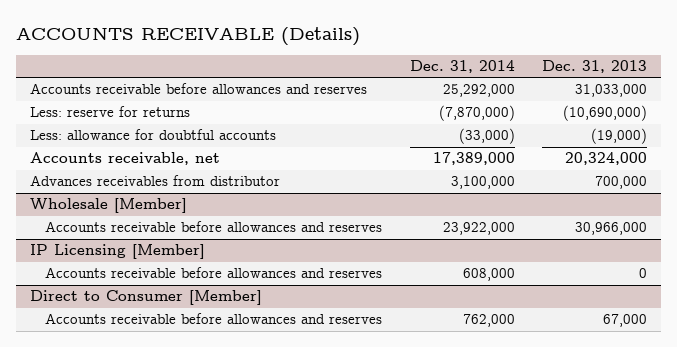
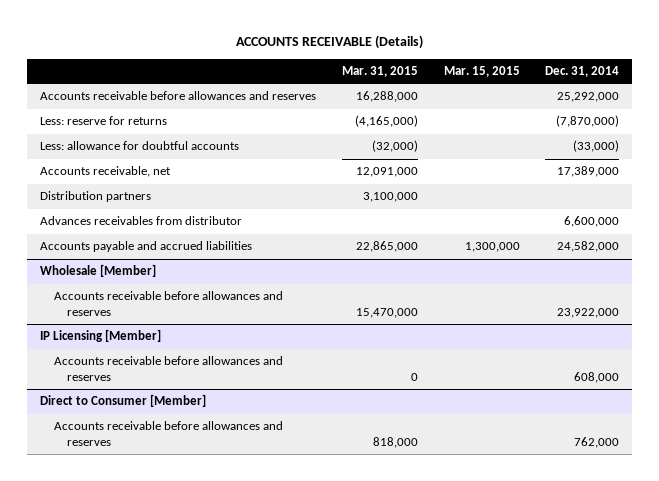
[541,60,647,74] Dec. 31, 2013 -> none
none -> [341,65,418,77] Mar. 31, 2015
none -> [443,65,520,77] Mar. 15, 2015
none -> [40,191,152,203] Distribution partners
[450,176,515,190] 3,100,000 -> [564,216,620,228] 6,600,000
none -> [40,241,253,253] Accounts payable and accrued liabilities

